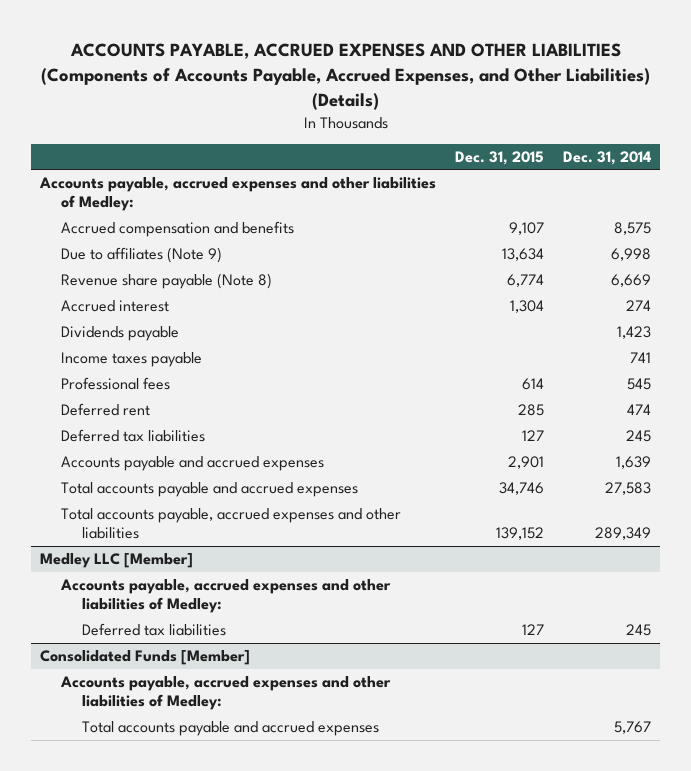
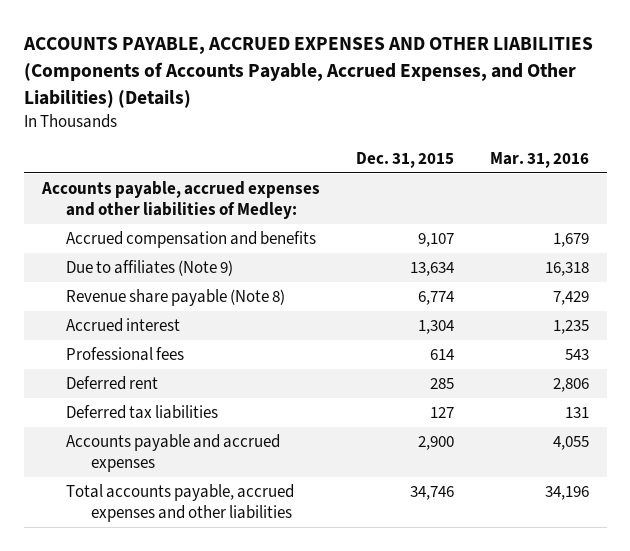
[562,150,651,165] Dec. 31, 2014 -> none
none -> [489,152,589,169] Mar. 31, 2016
[61,326,180,342] Dividends payable -> none
[61,352,203,368] Income taxes payable -> none
[61,508,402,540] Total accounts payable, accrued expenses and other liabilities -> none
[40,553,194,569] Medley LLC [Member] -> none
[60,579,392,614] Accounts payable, accrued expenses and other liabilities of Medley: -> none
[82,623,227,637] Deferred tax liabilities -> none
[40,650,251,666] Consolidated Funds [Member] -> none
[60,676,392,711] Accounts payable, accrued expenses and other liabilities of Medley: -> none
[82,721,380,737] Total accounts payable and accrued expenses -> none
[508,456,545,470] 2,901 -> [417,436,454,451] 2,900
[61,482,359,498] Total accounts payable and accrued expenses -> [66,484,295,523] Total accounts payable, accrued expenses and other liabilities

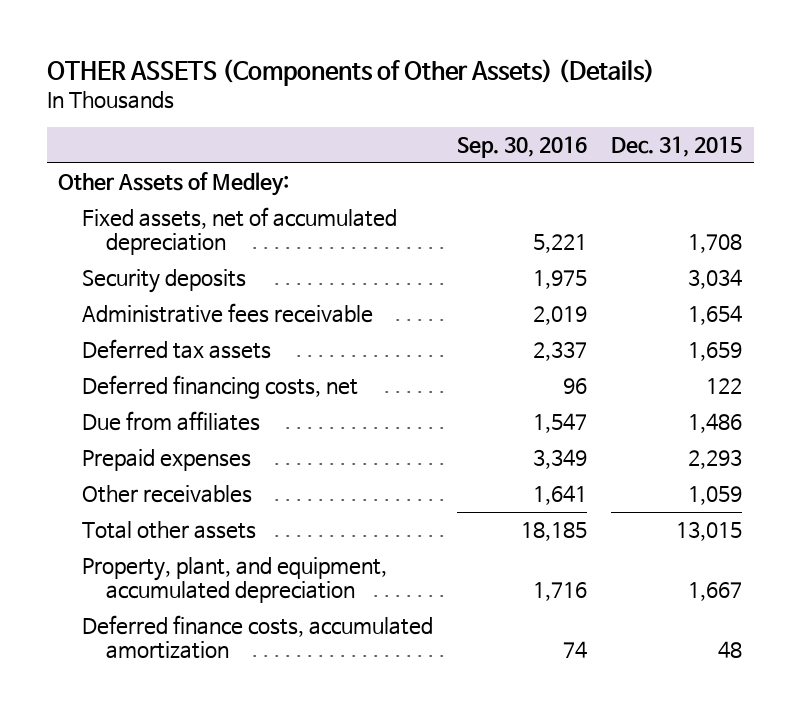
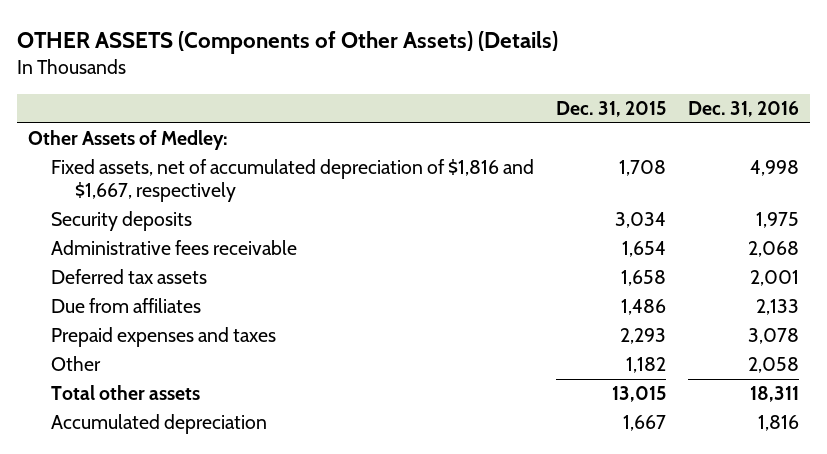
[457,136,588,159] Sep. 30, 2016 -> none
none -> [687,100,799,117] Dec. 31, 2016
[82,207,398,256] Fixed assets, net of accumulated depreciation -> [51,159,535,203] Fixed assets, net of accumulated depreciation of $1,816 and $1,667, respectively
[82,375,359,400] Deferred financing costs, net -> none
[688,342,743,362] 1,659 -> [621,270,667,287] 1,658
[82,449,252,472] Prepaid expenses -> [51,327,277,348] Prepaid expenses and taxes
[82,485,253,504] Other receivables -> [51,356,102,372] Other
[688,486,743,506] 1,059 -> [626,357,667,374] 1,182
[82,615,434,660] Deferred finance costs, accumulated amortization -> none
[82,557,388,604] Property, plant, and equipment, accumulated depreciation -> [51,414,268,435] Accumulated depreciation

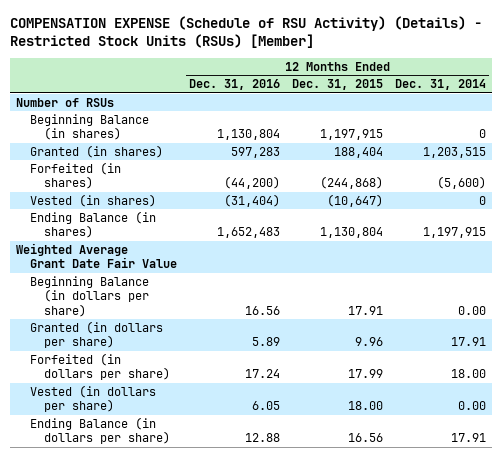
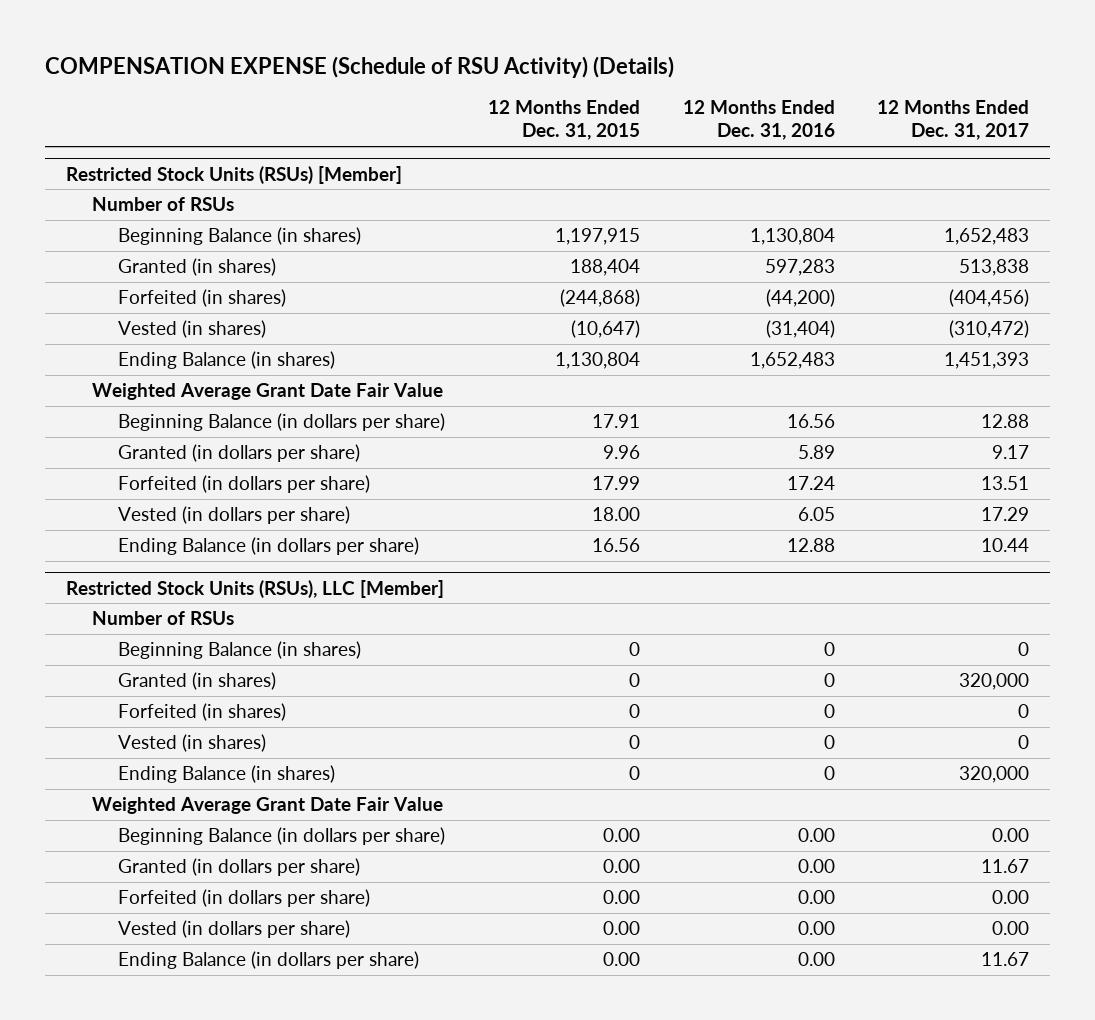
[10,16,483,49] COMPENSATION EXPENSE (Schedule of RSU Activity) (Details) - Restricted Stock Units (RSUs) [Member] -> [44,55,674,78] COMPENSATION EXPENSE (Schedule of RSU Activity) (Details)
[395,79,487,91] Dec. 31, 2014 -> none
none -> [877,100,1030,141] 12 Months Ended Dec. 31, 2017
none -> [65,165,402,184] Restricted Stock Units (RSUs) [Member]
none -> [65,579,444,598] Restricted Stock Units (RSUs), LLC [Member]
none -> [92,611,235,626] Number of RSUs
none -> [118,641,362,660] Beginning Balance (in shares)
none -> [118,672,277,691] Granted (in shares)
none -> [118,703,287,722] Forfeited (in shares)
none -> [118,734,267,753] Vested (in shares)
none -> [118,765,336,784] Ending Balance (in shares)
none -> [92,797,444,815] Weighted Average Grant Date Fair Value
none -> [118,827,446,846] Beginning Balance (in dollars per share)
none -> [118,858,361,877] Granted (in dollars per share)
none -> [118,889,371,908] Forfeited (in dollars per share)
none -> [118,920,351,939] Vested (in dollars per share)
none -> [118,951,420,970] Ending Balance (in dollars per share)

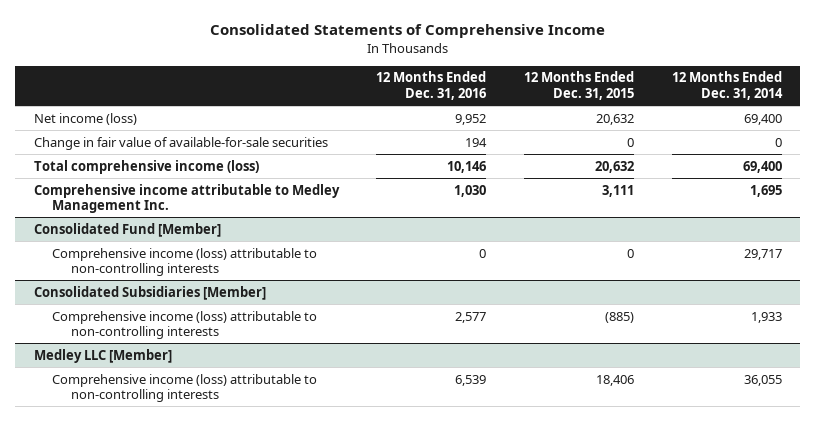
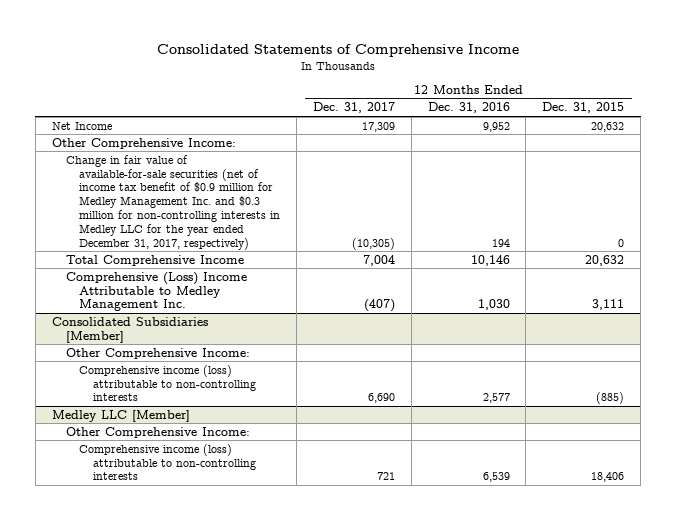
[671,71,783,101] 12 Months Ended Dec. 31, 2014 -> none
none -> [312,102,395,114] Dec. 31, 2017
[33,222,221,237] Consolidated Fund [Member] -> none
[52,247,318,277] Comprehensive income (loss) attributable to non-controlling interests -> none
[33,112,137,125] Net income (loss) -> [51,121,112,130] Net Income
none -> [51,137,236,149] Other Comprehensive Income:
[33,136,328,150] Change in fair value of available-for-sale securities -> [65,154,281,250] Change in fair value of available-for-sale securities (net of income tax benefit of $0.9 million for Medley Management Inc. and $0.3 million for non-controlling interests in Medley LLC for the year ended December 31, 2017, respectively)
[33,159,259,174] Total comprehensive income (loss) -> [65,254,244,266] Total Comprehensive Income
[33,183,340,214] Comprehensive income attributable to Medley Management Inc. -> [65,271,247,312] Comprehensive (Loss) Income Attributable to Medley Management Inc.
none -> [65,347,250,359] Other Comprehensive Income:
none -> [65,426,250,438] Other Comprehensive Income:

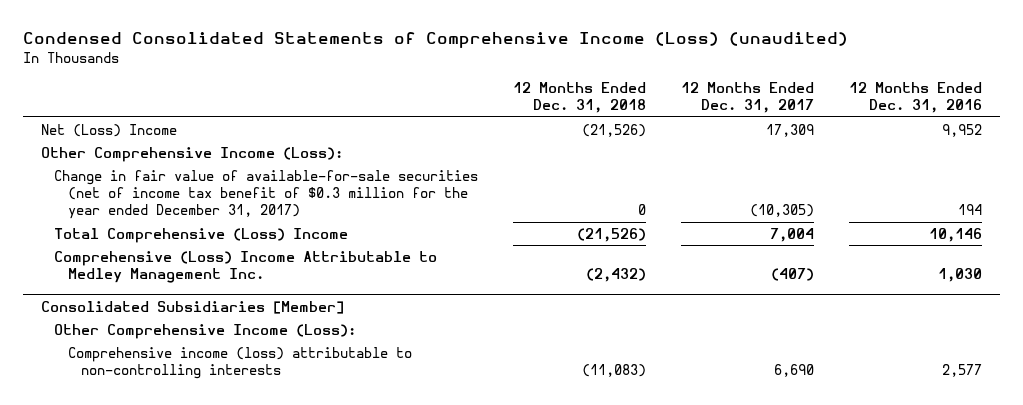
[157,43,520,57] Consolidated Statements of Comprehensive Income -> [22,32,848,49] Condensed Consolidated Statements of Comprehensive Income (Loss) (unaudited)
[542,102,625,114] Dec. 31, 2015 -> none
none -> [513,82,647,114] 12 Months Ended Dec. 31, 2018
[51,121,112,130] Net Income -> [40,123,177,137] Net (Loss) Income
[51,137,236,149] Other Comprehensive Income: -> [40,146,343,162] Other Comprehensive Income (Loss):
[65,154,281,250] Change in fair value of available-for-sale securities (net of income tax benefit of $0.9 million for Medley Management Inc. and $0.3 million for non-controlling interests in Medley LLC for the year ended December 31, 2017, respectively) -> [54,169,479,220] Change in fair value of available-for-sale securities (net of income tax benefit of $0.3 million for the year ended December 31, 2017)
[65,254,244,266] Total Comprehensive Income -> [54,227,349,243] Total Comprehensive (Loss) Income
[65,347,250,359] Other Comprehensive Income: -> [54,323,357,339] Other Comprehensive Income (Loss):
[51,409,190,422] Medley LLC [Member] -> none
[65,426,250,438] Other Comprehensive Income: -> none
[79,443,257,481] Comprehensive income (loss) attributable to non-controlling interests -> none

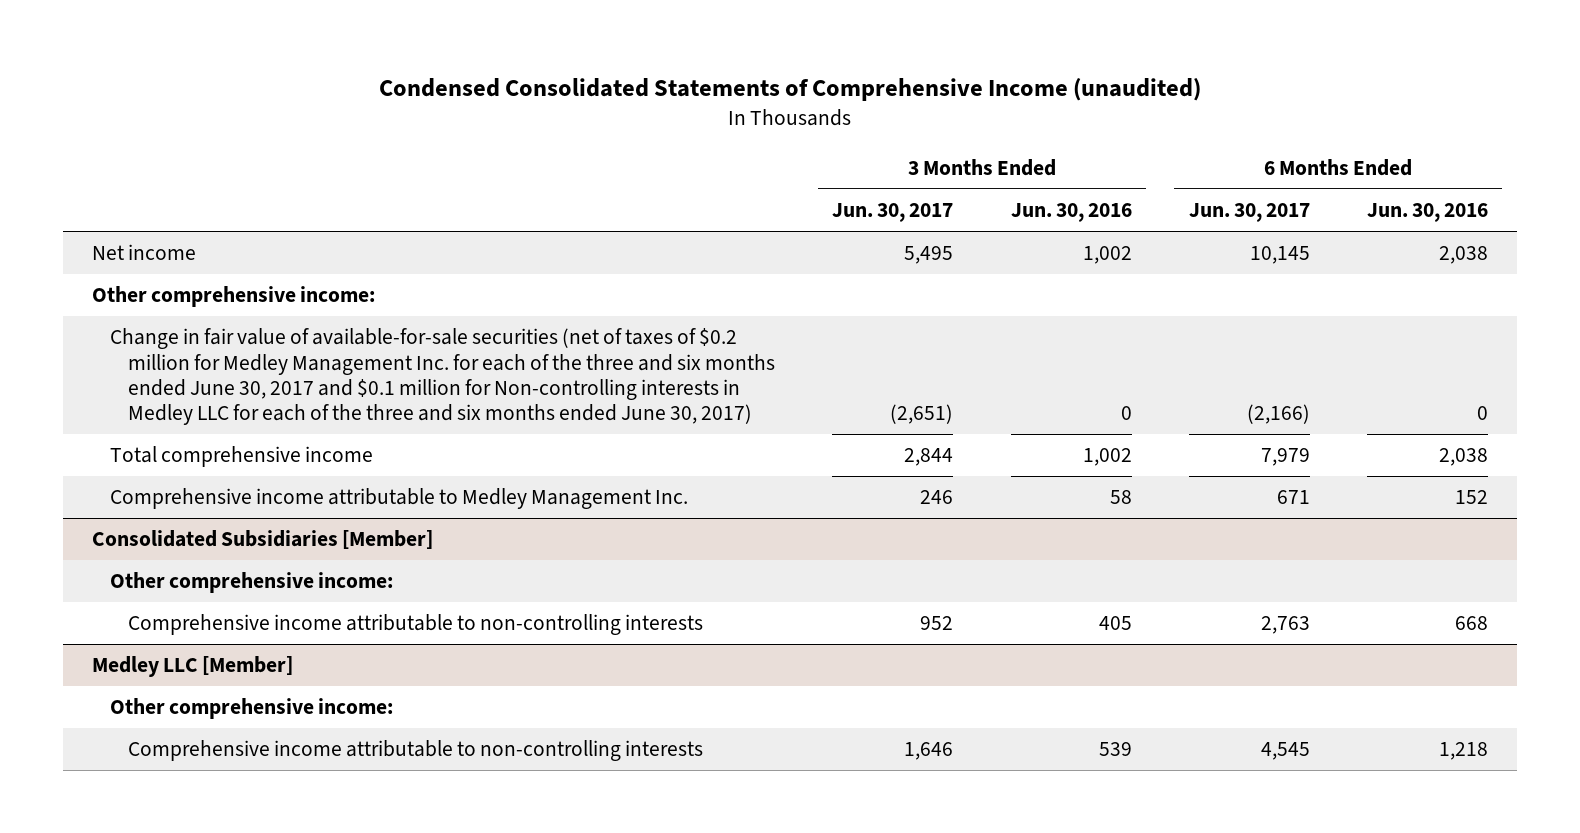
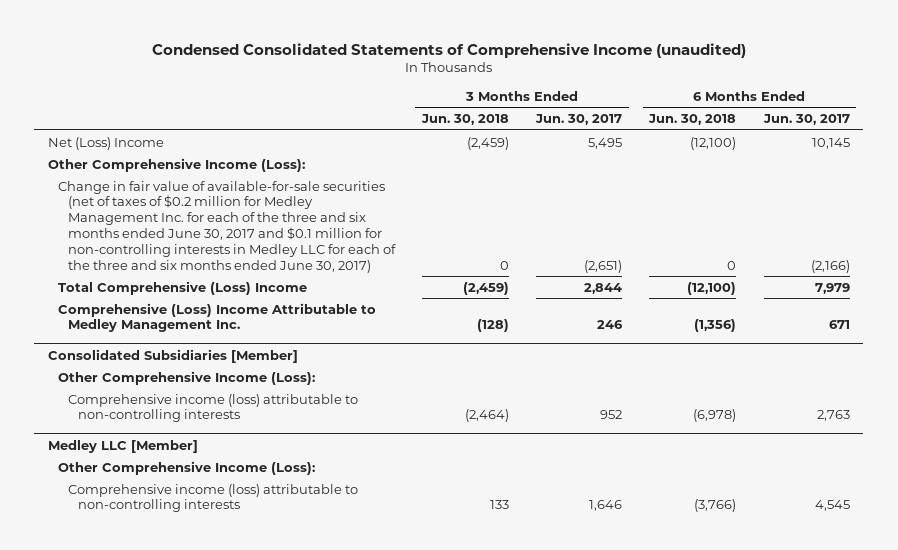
[1010,202,1132,222] Jun. 30, 2016 -> none
[1367,202,1489,222] Jun. 30, 2016 -> none
none -> [420,114,509,126] Jun. 30, 2018
none -> [648,114,737,126] Jun. 30, 2018
[91,244,196,261] Net income -> [48,136,165,150] Net (Loss) Income
[91,286,375,308] Other comprehensive income: -> [48,157,306,172] Other Comprehensive Income (Loss):
[109,328,776,426] Change in fair value of available-for-sale securities (net of taxes of $0.2 million for Medley Management Inc. for each of the three and six months ended June 30, 2017 and $0.1 million for Non-controlling interests in Medley LLC for each of the three and six months ended June 30, 2017) -> [57,180,396,273] Change in fair value of available-for-sale securities (net of taxes of $0.2 million for Medley Management Inc. for each of the three and six months ended June 30, 2017 and $0.1 million for non-controlling interests in Medley LLC for each of the three and six months ended June 30, 2017)
[109,446,373,468] Total comprehensive income -> [57,280,307,295] Total Comprehensive (Loss) Income
[109,488,688,510] Comprehensive income attributable to Medley Management Inc. -> [57,302,376,333] Comprehensive (Loss) Income Attributable to Medley Management Inc.
[109,572,393,594] Other comprehensive income: -> [57,370,315,385] Other Comprehensive Income (Loss):
[128,614,704,636] Comprehensive income attributable to non-controlling interests -> [67,393,358,423] Comprehensive income (loss) attributable to non-controlling interests
[109,698,393,720] Other comprehensive income: -> [57,460,315,475] Other Comprehensive Income (Loss):
[128,740,704,762] Comprehensive income attributable to non-controlling interests -> [67,483,358,513] Comprehensive income (loss) attributable to non-controlling interests

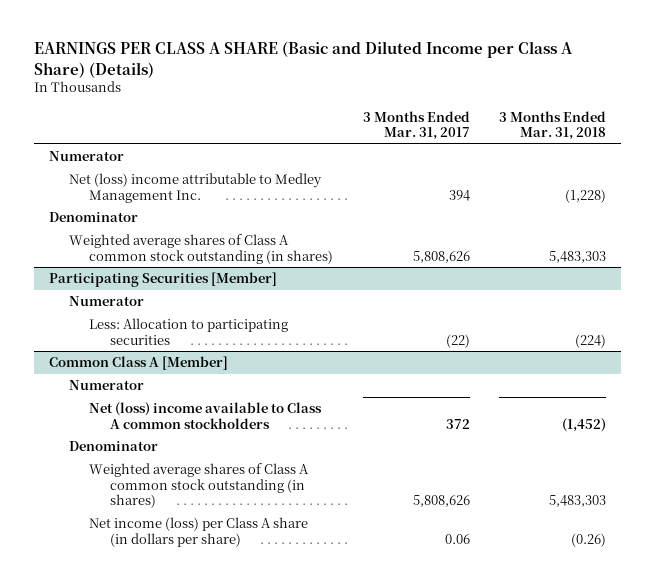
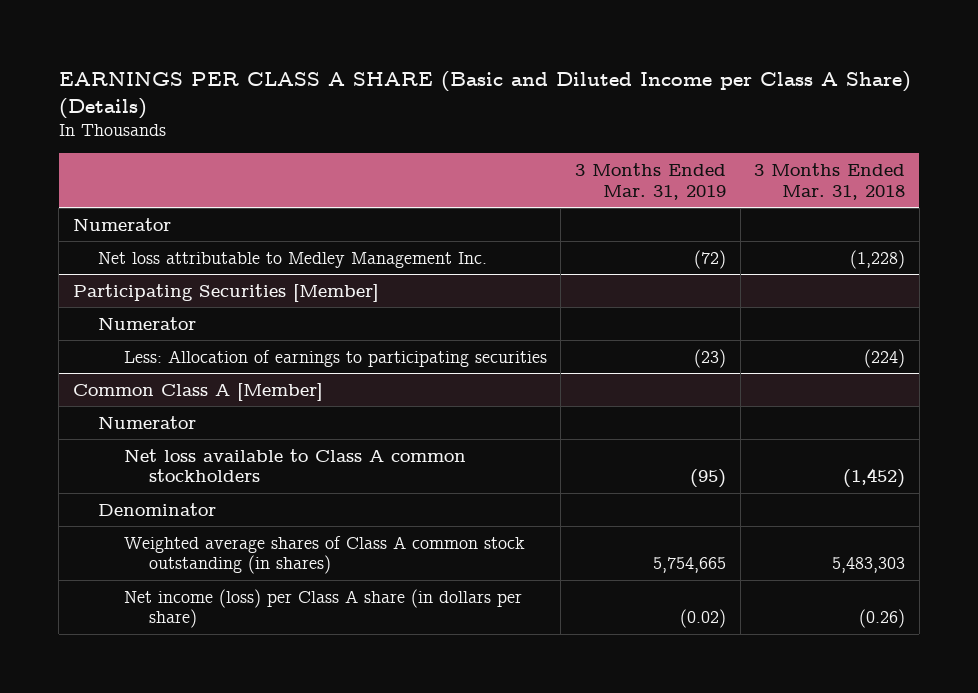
[362,110,470,141] 3 Months Ended Mar. 31, 2017 -> none
none -> [574,162,726,200] 3 Months Ended Mar. 31, 2019
[48,212,138,223] Denominator -> none
[68,234,334,264] Weighted average shares of Class A common stock outstanding (in shares) -> none
[68,173,322,203] Net (loss) income attributable to Medley Management Inc. -> [98,251,488,268] Net loss attributable to Medley Management Inc.
[89,318,289,345] Less: Allocation to participating securities -> [123,349,547,367] Less: Allocation of earnings to participating securities
[89,402,323,429] Net (loss) income available to Class A common stockholders -> [123,448,466,483] Net loss available to Class A common stockholders

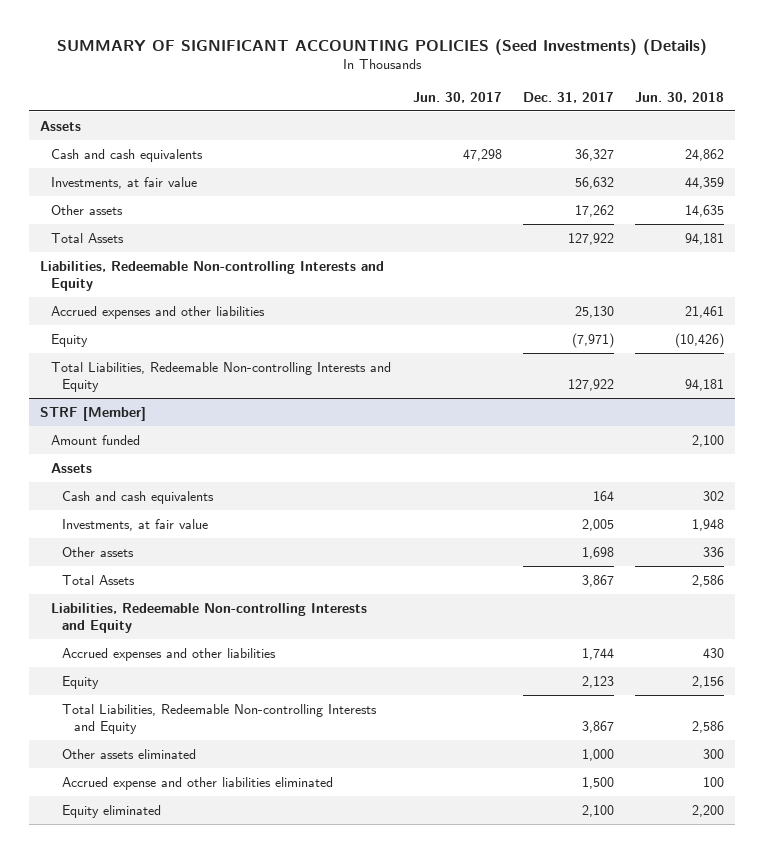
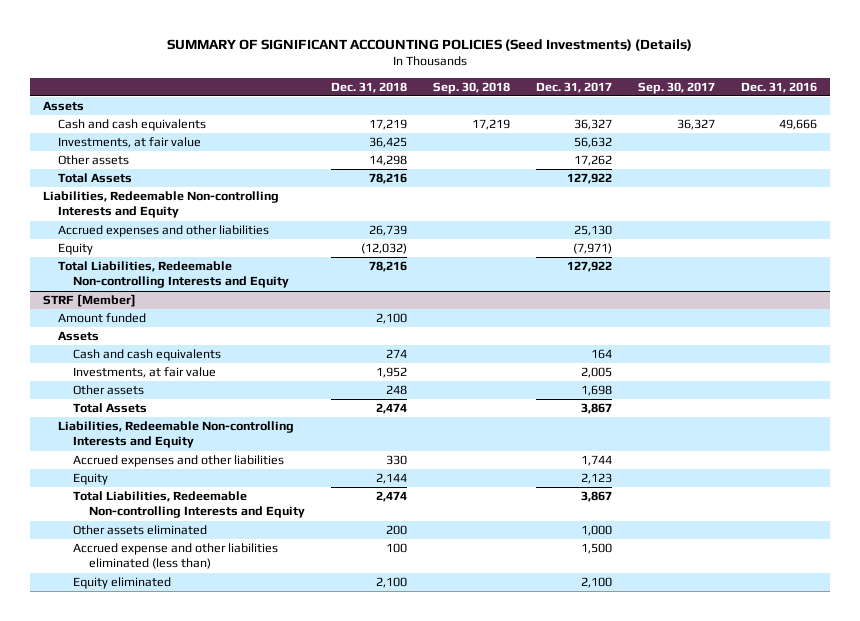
[412,91,502,103] Jun. 30, 2017 -> none
[635,91,725,103] Jun. 30, 2018 -> none
none -> [330,81,407,93] Dec. 31, 2018
none -> [432,81,510,94] Sep. 30, 2018
none -> [638,81,716,94] Sep. 30, 2017
none -> [741,81,818,93] Dec. 31, 2016
[62,776,334,790] Accrued expense and other liabilities eliminated -> [73,543,279,570] Accrued expense and other liabilities eliminated (less than)

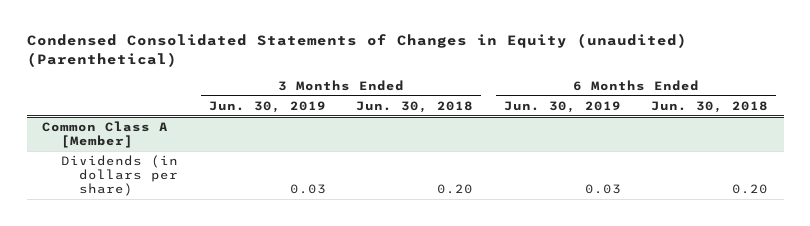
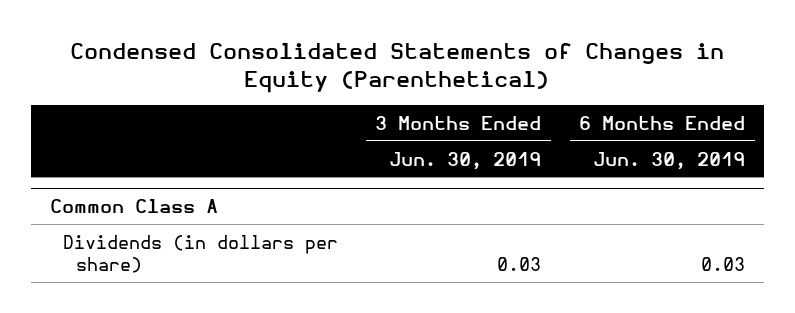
[26,33,687,67] Condensed Consolidated Statements of Changes in Equity (unaudited) (Parenthetical) -> [70,43,725,94] Condensed Consolidated Statements of Changes in Equity (Parenthetical)
[356,100,474,113] Jun. 30, 2018 -> none
[651,100,769,113] Jun. 30, 2018 -> none
[41,121,168,149] Common Class A [Member] -> [49,198,218,213] Common Class A

